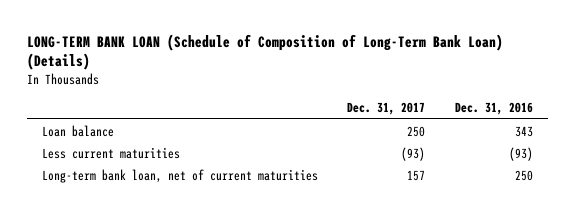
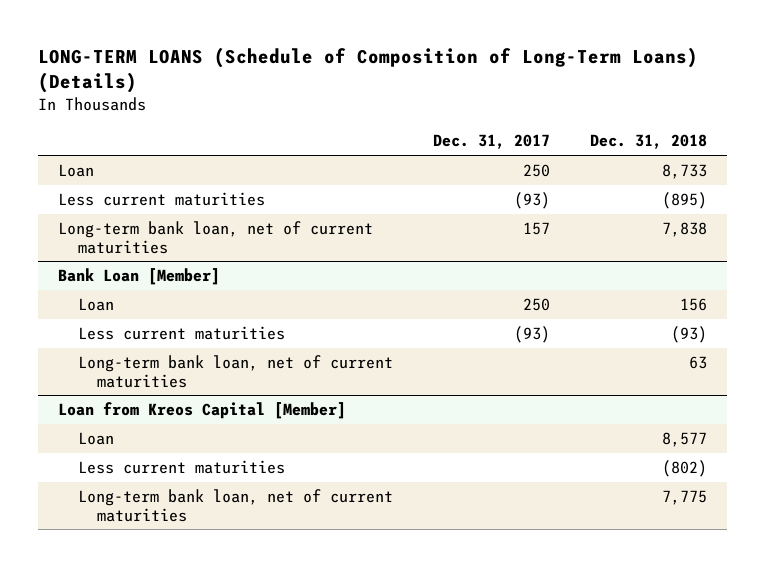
[26,33,503,71] LONG-TERM BANK LOAN (Schedule of Composition of Long-Term Bank Loan) (Details) -> [38,47,699,94] LONG-TERM LOANS (Schedule of Composition of Long-Term Loans) (Details)
[455,102,534,116] Dec. 31, 2016 -> none
none -> [589,134,707,150] Dec. 31, 2018
[41,124,114,137] Loan balance -> [58,163,95,177] Loan
none -> [58,267,221,285] Bank Loan [Member]
none -> [77,297,114,311] Loan
none -> [77,325,285,340] Less current maturities
none -> [77,354,393,388] Long-term bank loan, net of current maturities
none -> [58,401,347,419] Loan from Kreos Capital [Member]
none -> [77,431,114,445] Loan
none -> [77,459,285,474] Less current maturities
none -> [77,488,393,522] Long-term bank loan, net of current maturities

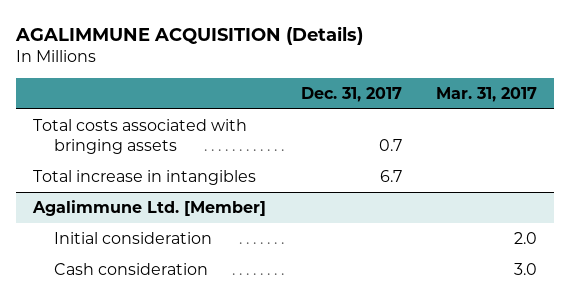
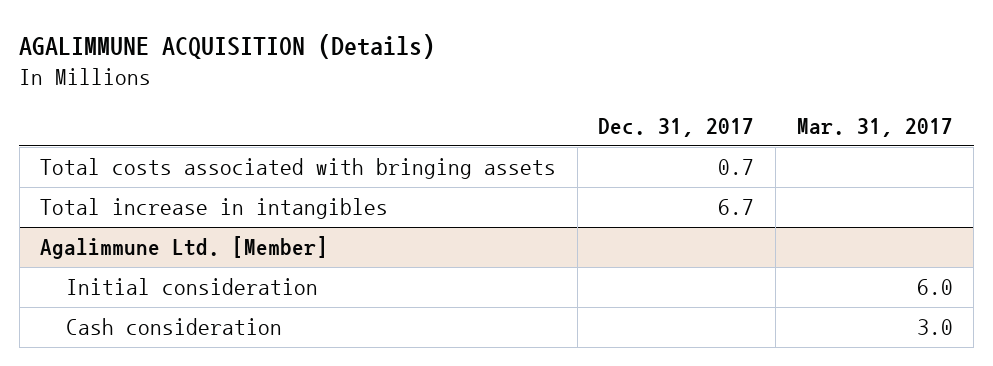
[514,232,538,245] 2.0 -> [916,278,953,295] 6.0

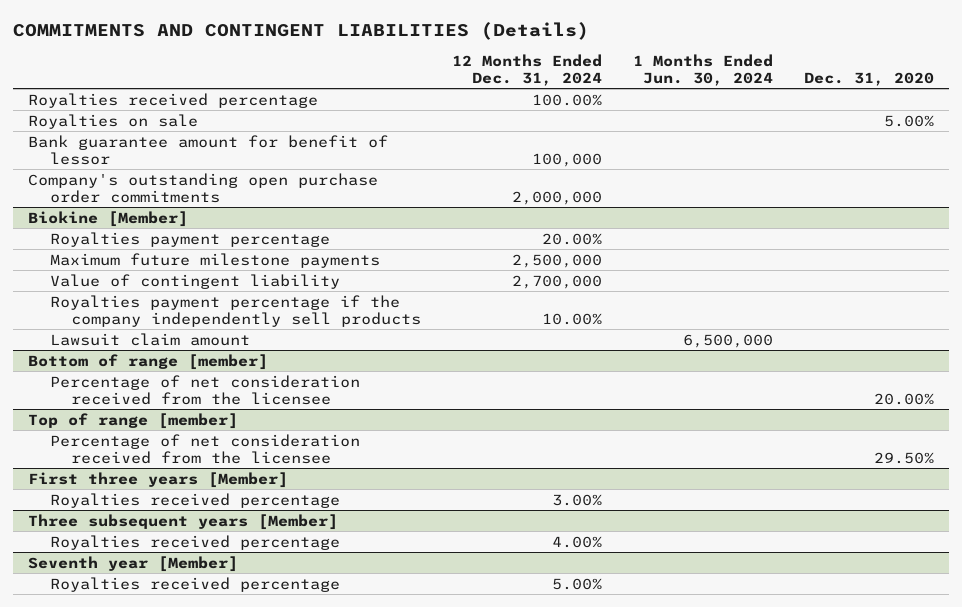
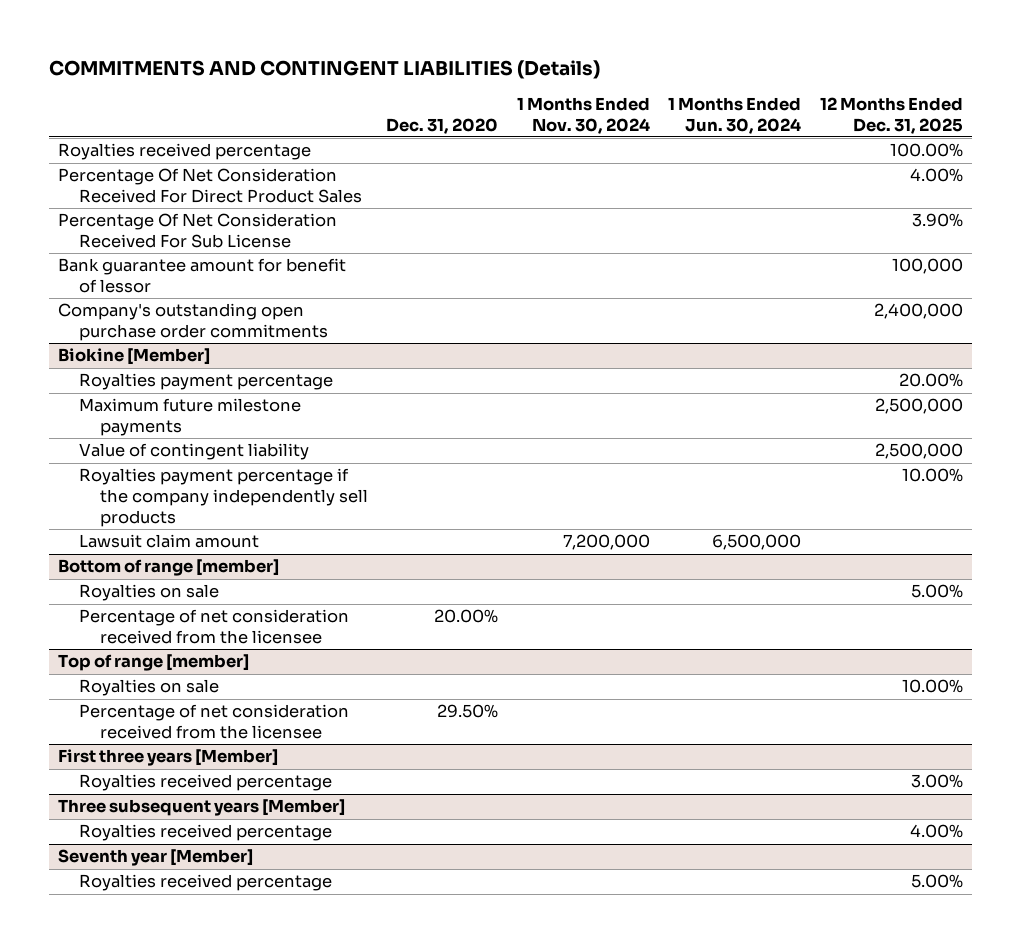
[451,54,602,87] 12 Months Ended Dec. 31, 2024 -> none
none -> [516,97,650,134] 1 Months Ended Nov. 30, 2024
none -> [819,97,963,134] 12 Months Ended Dec. 31, 2025
[28,113,199,129] Royalties on sale -> none
none -> [58,168,363,204] Percentage Of Net Consideration Received For Direct Product Sales
none -> [58,213,338,249] Percentage Of Net Consideration Received For Sub License
none -> [79,584,220,602] Royalties on sale
none -> [79,679,220,697] Royalties on sale

